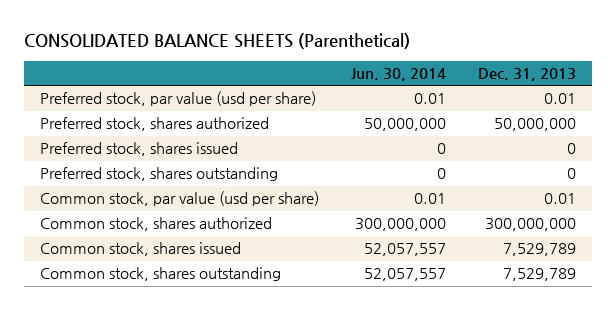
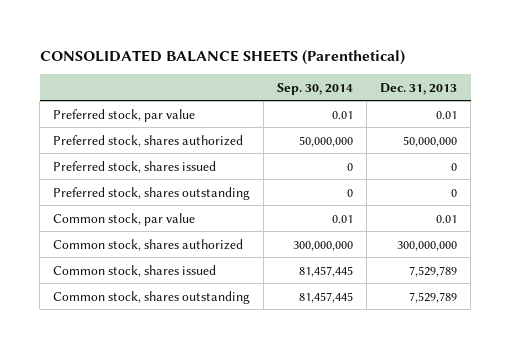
[350,68,446,82] Jun. 30, 2014 -> none
none -> [277,82,354,95] Sep. 30, 2014
[39,91,316,107] Preferred stock, par value (usd per share) -> [53,108,196,122] Preferred stock, par value
[39,191,319,207] Common stock, par value (usd per share) -> [53,212,196,226] Common stock, par value

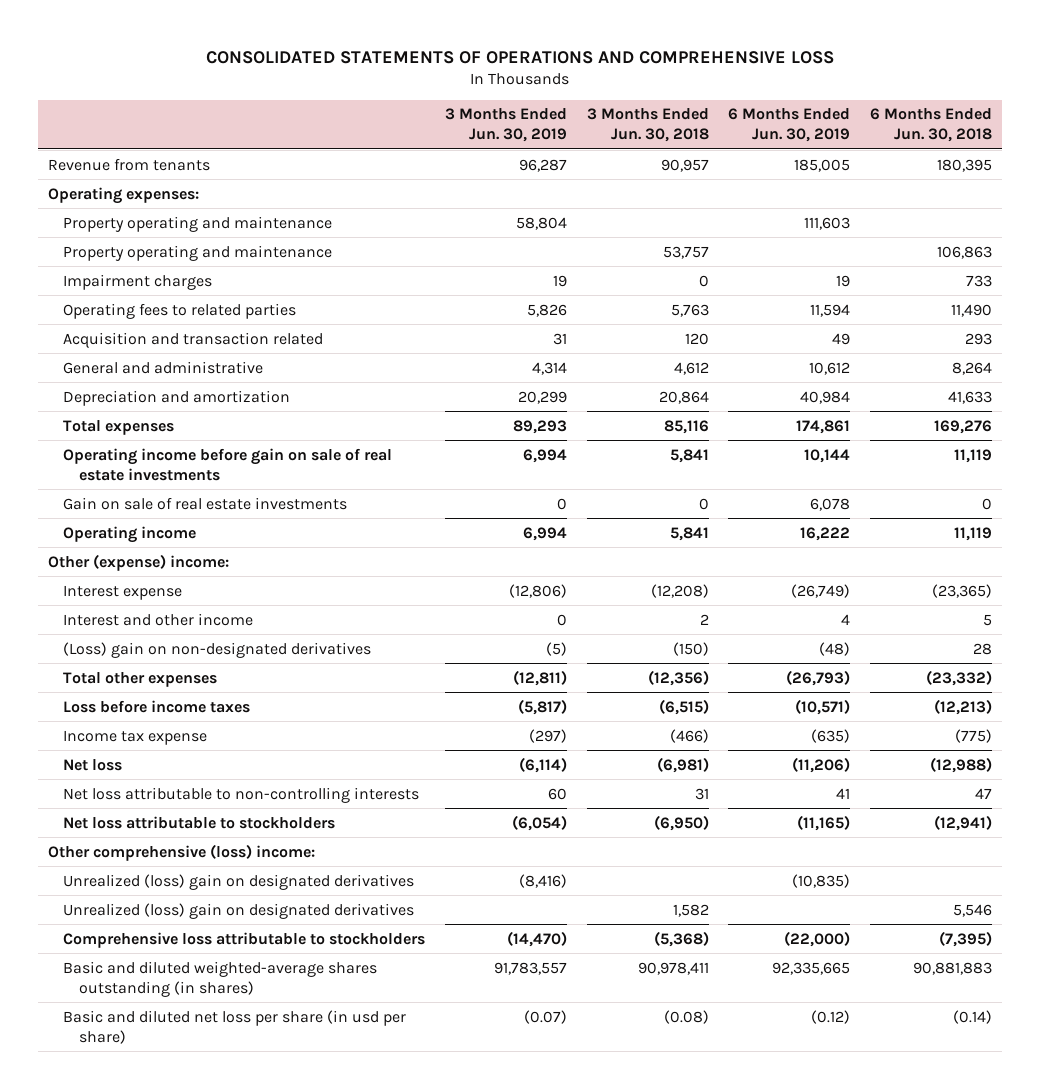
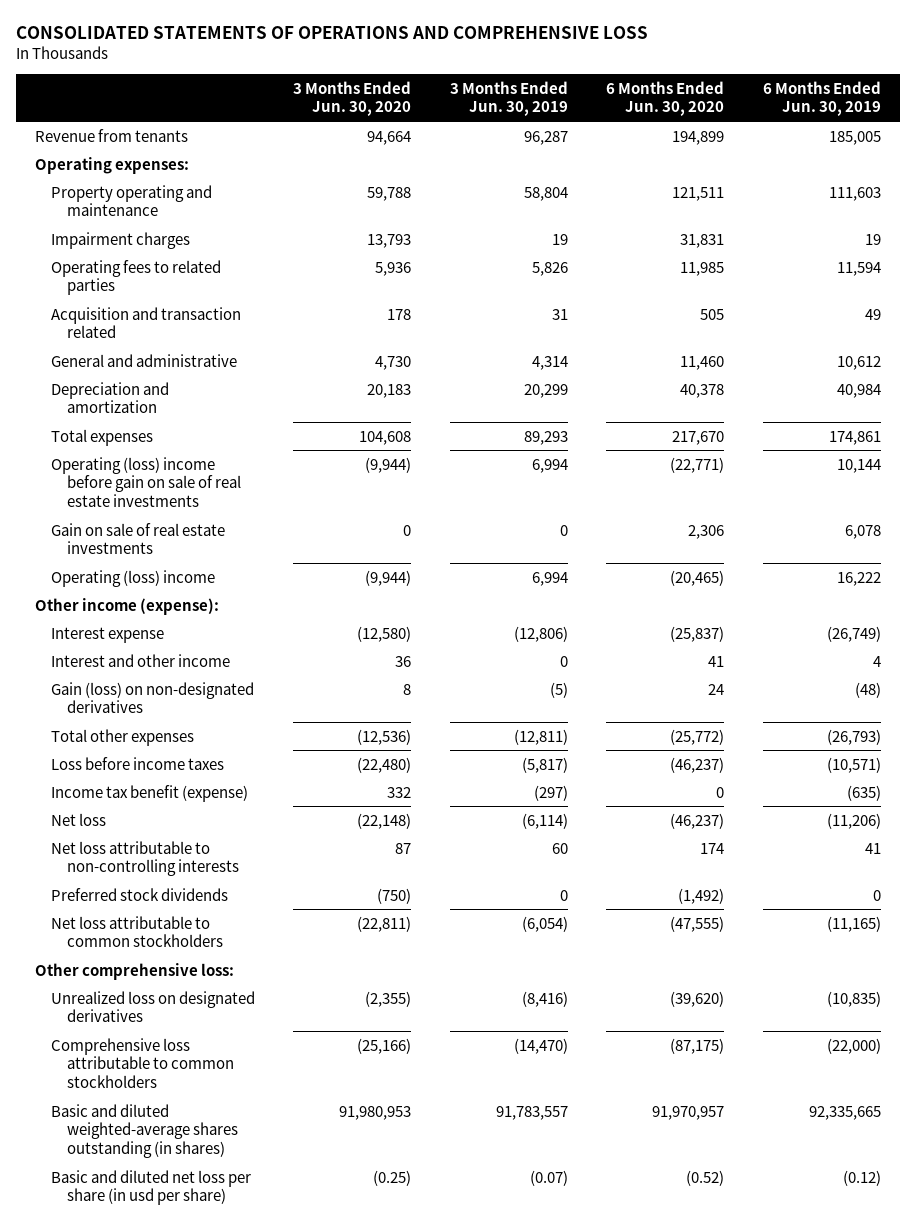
[586,108,709,143] 3 Months Ended Jun. 30, 2018 -> none
[870,108,993,143] 6 Months Ended Jun. 30, 2018 -> none
none -> [293,80,412,117] 3 Months Ended Jun. 30, 2020
none -> [606,80,725,117] 6 Months Ended Jun. 30, 2020
[63,244,333,261] Property operating and maintenance -> none
[63,447,393,481] Operating income before gain on sale of real estate investments -> [50,456,242,508] Operating (loss) income before gain on sale of real estate investments
[63,525,197,543] Operating income -> [50,569,215,587] Operating (loss) income
[47,553,229,571] Other (expense) income: -> [34,597,219,615] Other income (expense):
[63,641,372,658] (Loss) gain on non-designated derivatives -> [50,681,254,714] Gain (loss) on non-designated derivatives
[63,729,208,745] Income tax expense -> [50,784,248,802] Income tax benefit (expense)
[63,902,415,919] Unrealized (loss) gain on designated derivatives -> none
none -> [50,887,228,901] Preferred stock dividends
[63,815,336,829] Net loss attributable to stockholders -> [50,915,224,948] Net loss attributable to common stockholders
[47,843,315,861] Other comprehensive (loss) income: -> [34,962,234,980] Other comprehensive loss:
[63,873,415,890] Unrealized (loss) gain on designated derivatives -> [50,990,255,1023] Unrealized loss on designated derivatives
[63,931,426,948] Comprehensive loss attributable to stockholders -> [50,1037,235,1089] Comprehensive loss attributable to common stockholders

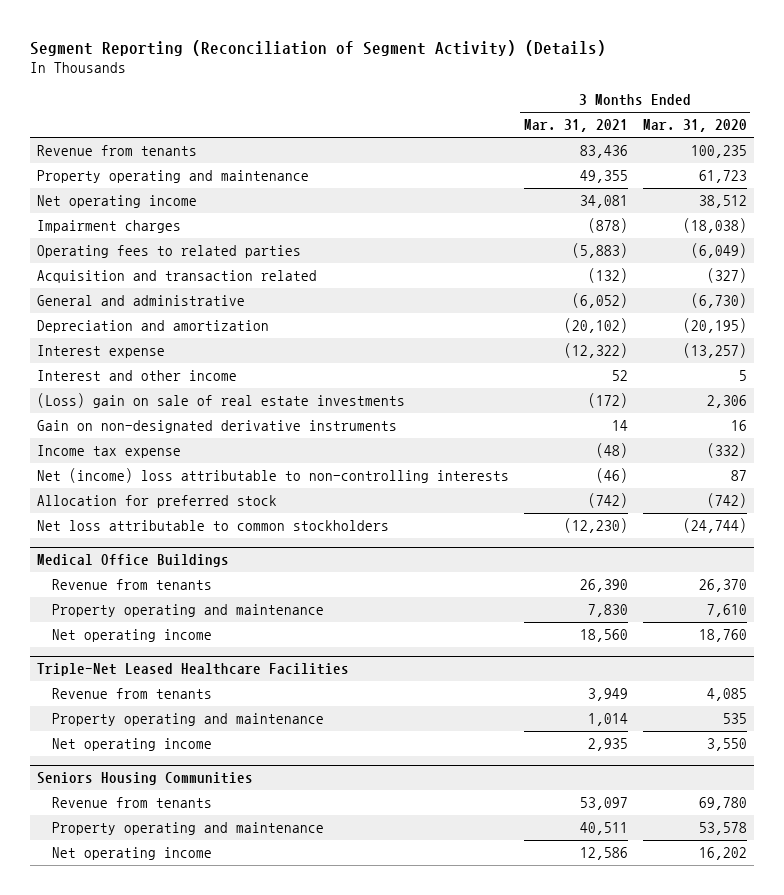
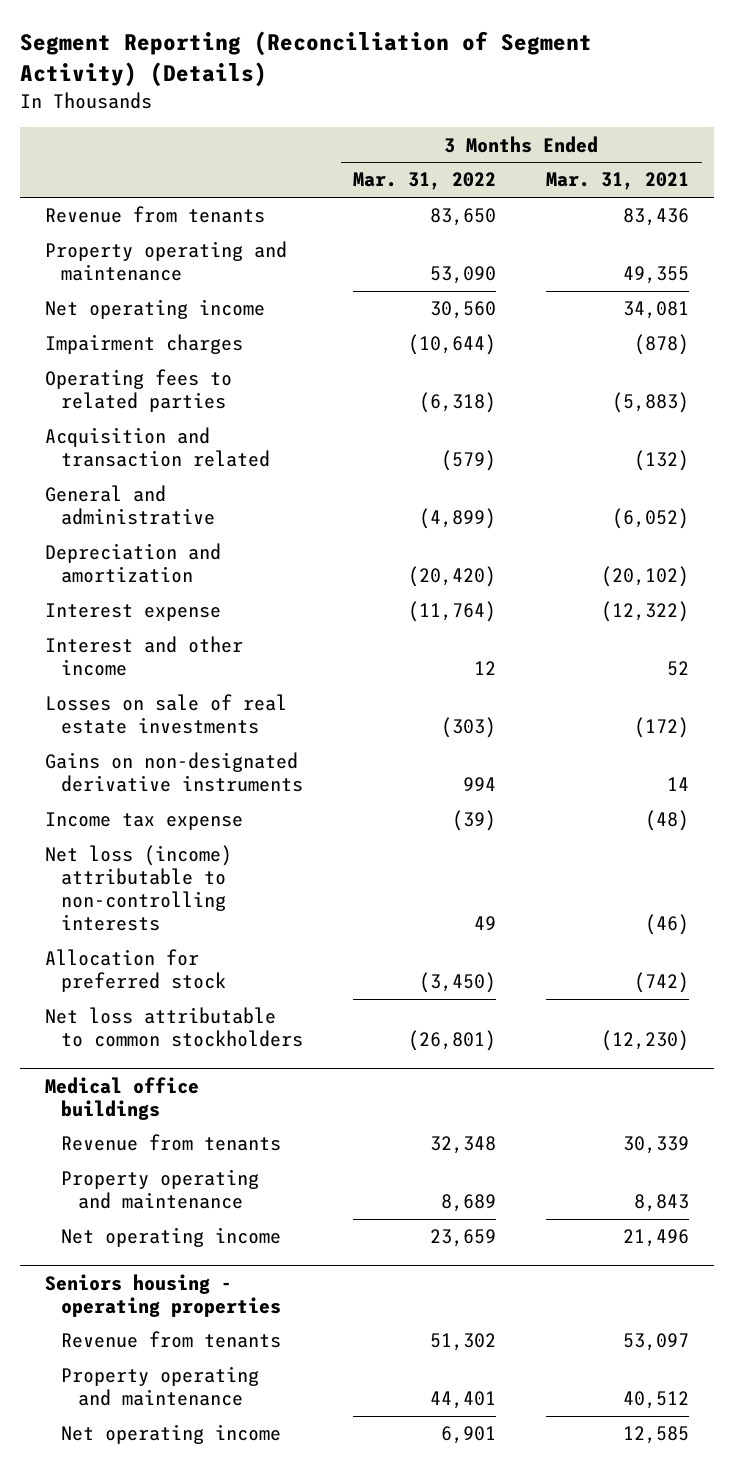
[642,119,747,133] Mar. 31, 2020 -> none
none -> [353,172,497,191] Mar. 31, 2022
[37,393,406,409] (Loss) gain on sale of real estate investments -> [44,694,287,735] Losses on sale of real estate investments
[37,420,398,434] Gain on non-designated derivative instruments -> [44,752,304,793] Gains on non-designated derivative instruments
[37,468,510,484] Net (income) loss attributable to non-controlling interests -> [44,845,232,932] Net loss (income) attributable to non-controlling interests
[37,663,350,677] Triple-Net Leased Healthcare Facilities -> none
[51,688,212,700] Revenue from tenants -> none
[51,713,324,727] Property operating and maintenance -> none
[51,738,212,752] Net operating income -> none
[37,554,230,568] Medical Office Buildings -> [44,1076,199,1120] Medical office buildings
[580,579,629,593] 26,390 -> [623,1136,690,1155] 30,339
[588,604,629,618] 7,830 -> [634,1194,690,1213] 8,843
[580,629,629,643] 18,560 -> [623,1229,690,1248] 21,496
[37,772,254,786] Seniors Housing Communities -> [44,1273,282,1317] Seniors housing - operating properties
[580,822,629,836] 40,511 -> [623,1391,690,1410] 40,512
[580,847,629,861] 12,586 -> [623,1426,690,1445] 12,585

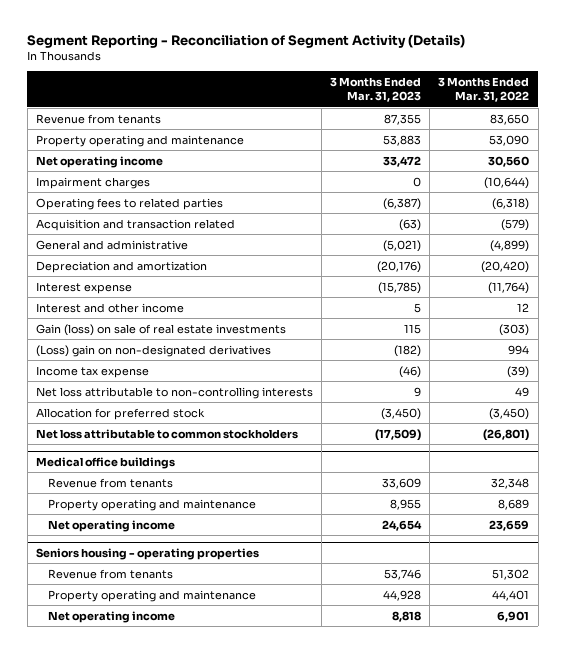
[19,31,592,87] Segment Reporting (Reconciliation of Segment Activity) (Details) -> [27,33,466,48] Segment Reporting - Reconciliation of Segment Activity (Details)
[546,172,690,191] Mar. 31, 2021 -> none
none -> [330,76,422,103] 3 Months Ended Mar. 31, 2023
[44,694,287,735] Losses on sale of real estate investments -> [35,323,286,336] Gain (loss) on sale of real estate investments
[44,752,304,793] Gains on non-designated derivative instruments -> [35,344,271,357] (Loss) gain on non-designated derivatives
[44,845,232,932] Net loss (income) attributable to non-controlling interests -> [35,386,313,399] Net loss attributable to non-controlling interests

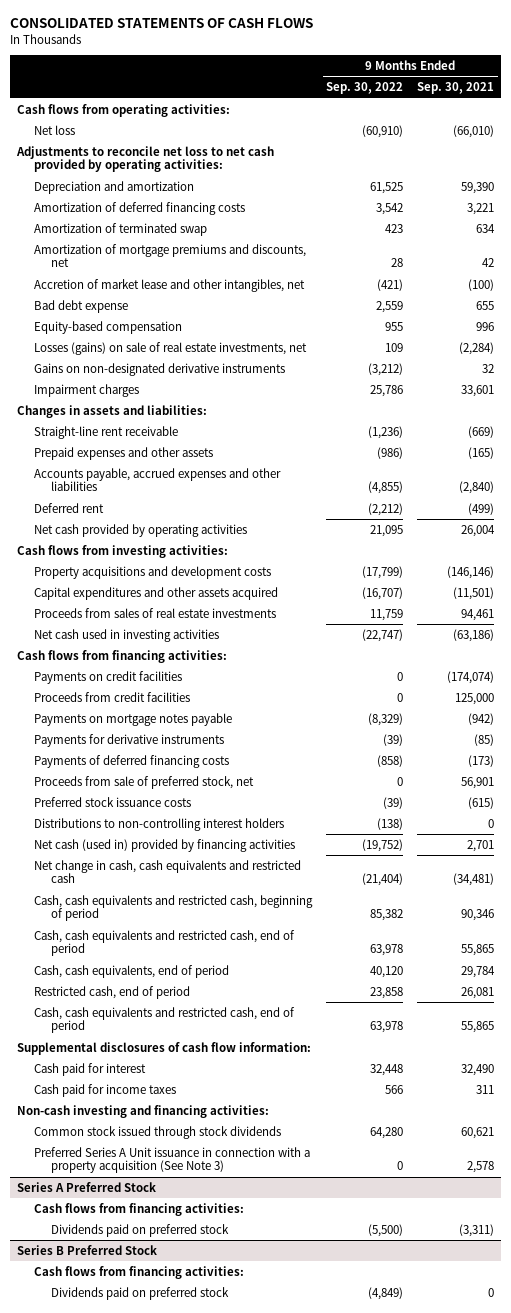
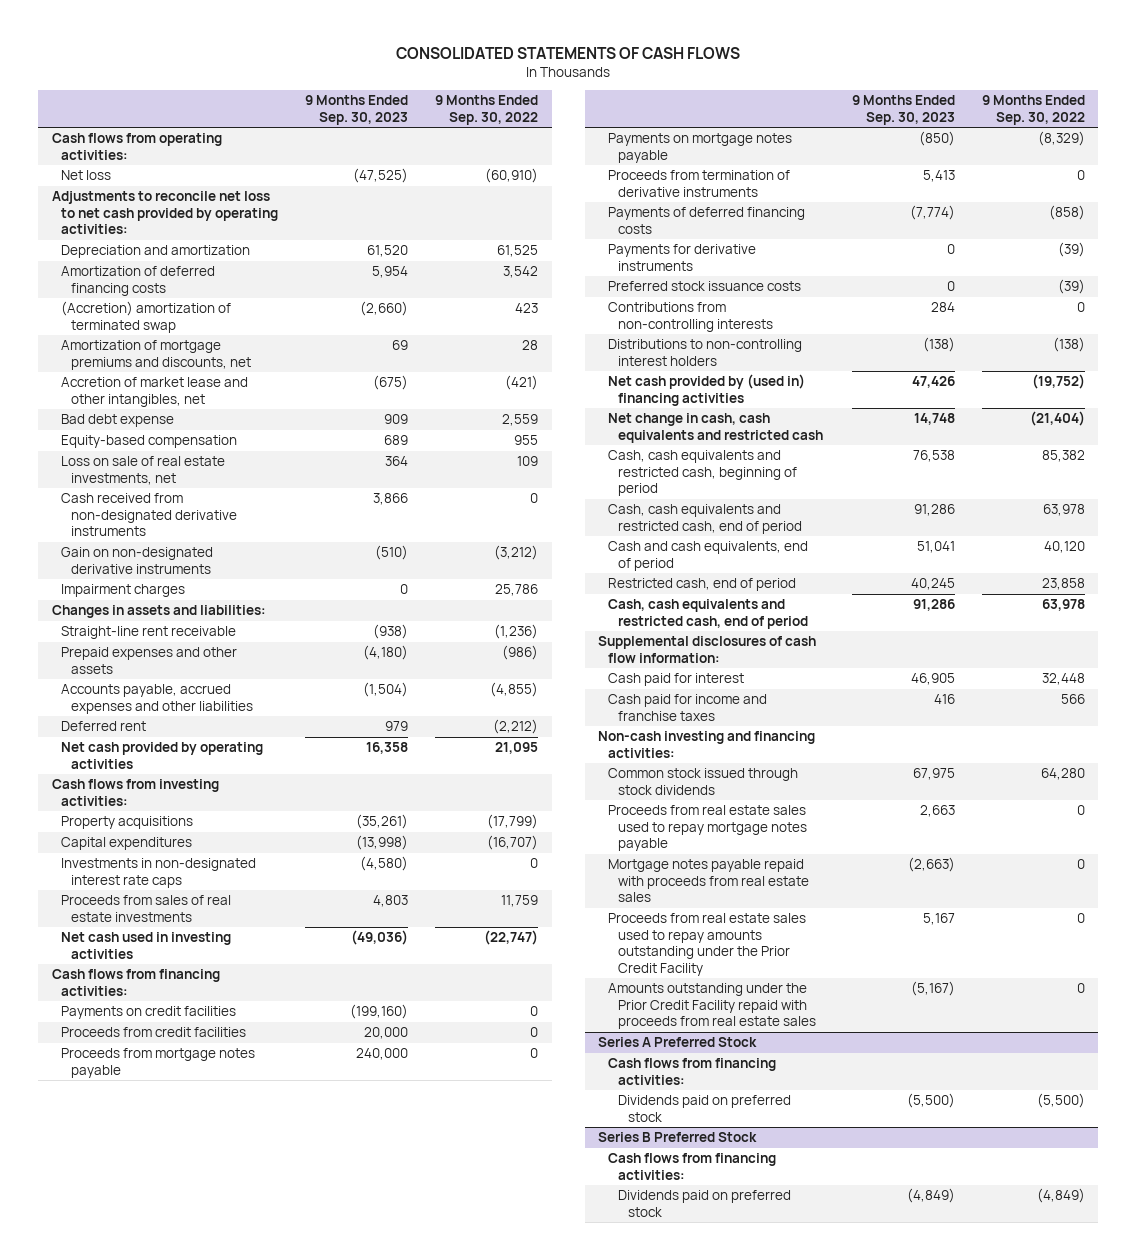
[417,82,495,95] Sep. 30, 2021 -> none
none -> [305,95,409,125] 9 Months Ended Sep. 30, 2023
[34,222,208,236] Amortization of terminated swap -> [61,301,232,333] (Accretion) amortization of terminated swap
[34,341,308,355] Losses (gains) on sale of real estate investments, net -> [61,456,226,485] Loss on sale of real estate investments, net
none -> [61,493,238,537] Cash received from non-designated derivative instruments
[34,362,286,376] Gains on non-designated derivative instruments -> [61,547,214,574] Gain on non-designated derivative instruments
[34,565,272,579] Property acquisitions and development costs -> [61,816,194,830] Property acquisitions
[34,586,279,600] Capital expenditures and other assets acquired -> [61,837,193,851] Capital expenditures
none -> [61,858,257,888] Investments in non-designated interest rate caps
none -> [61,1048,256,1078] Proceeds from mortgage notes payable
none -> [608,170,791,197] Proceeds from termination of derivative instruments
[34,775,255,789] Proceeds from sale of preferred stock, net -> none
[34,733,225,747] Payments for derivative instruments -> [608,244,757,271] Payments for derivative instruments
none -> [608,302,774,332] Contributions from non-controlling interests
[34,838,296,852] Net cash (used in) provided by financing activities -> [608,374,806,406] Net cash provided by (used in) financing activities
[34,964,230,978] Cash, cash equivalents, end of period -> [608,541,809,571] Cash and cash equivalents, end of period
[34,1083,177,1097] Cash paid for income taxes -> [608,694,768,721] Cash paid for income and franchise taxes
[34,1146,311,1174] Preferred Series A Unit issuance in connection with a property acquisition (See Note 3) -> none
none -> [608,805,808,852] Proceeds from real estate sales used to repay mortgage notes payable
none -> [608,859,810,903] Mortgage notes payable repaid with proceeds from real estate sales
none -> [608,913,807,976] Proceeds from real estate sales used to repay amounts outstanding under the Prior Credit Facility
none -> [608,983,817,1030] Amounts outstanding under the Prior Credit Facility repaid with proceeds from real estate sales

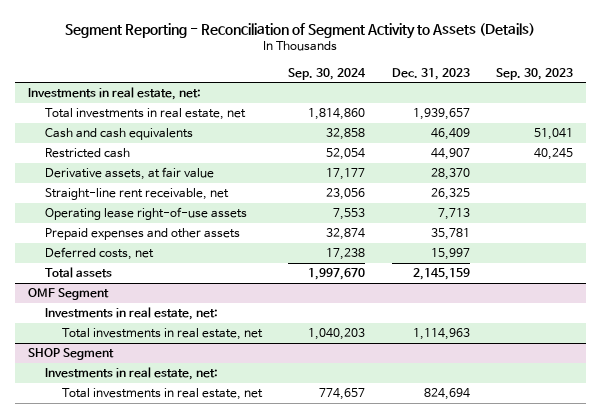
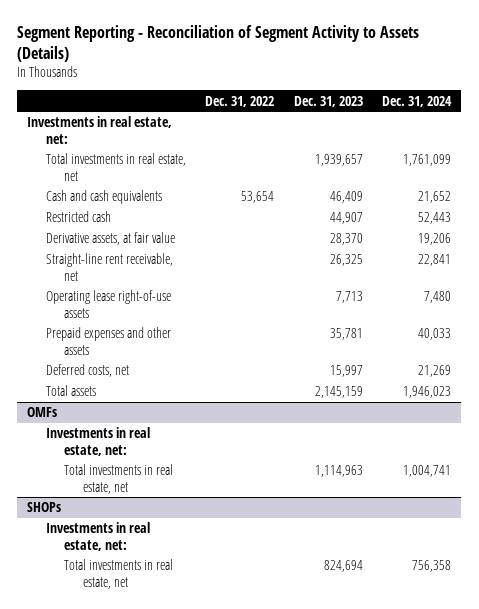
[288,67,367,80] Sep. 30, 2024 -> none
[495,67,573,80] Sep. 30, 2023 -> none
none -> [205,95,275,107] Dec. 31, 2022
none -> [382,95,453,107] Dec. 31, 2024
[27,288,109,301] OMF Segment -> [27,407,58,418] OMFs
[27,348,114,361] SHOP Segment -> [27,502,62,513] SHOPs

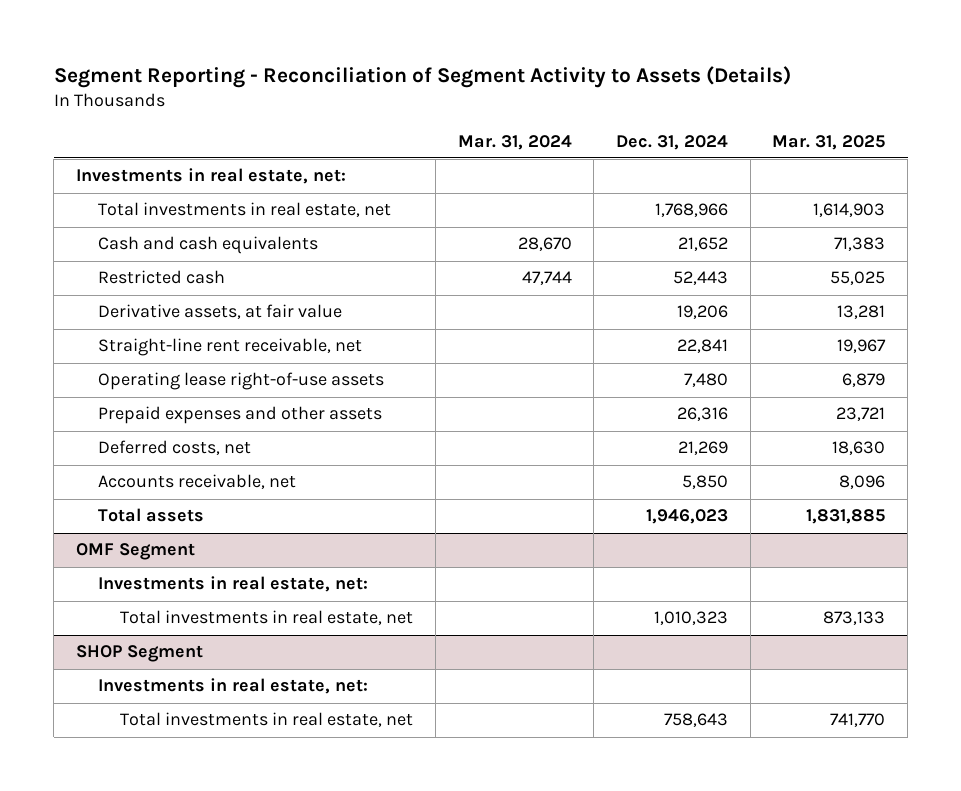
[205,95,275,107] Dec. 31, 2022 -> none
[293,95,363,107] Dec. 31, 2023 -> none
none -> [457,134,572,150] Mar. 31, 2024
none -> [772,134,886,150] Mar. 31, 2025
[403,154,452,167] 1,761,099 -> [655,203,729,218] 1,768,966
[418,328,452,341] 40,033 -> [677,407,729,422] 26,316
none -> [98,474,297,490] Accounts receivable, net
[27,407,58,418] OMFs -> [75,543,195,561] OMF Segment
[403,465,452,478] 1,004,741 -> [654,611,729,626] 1,010,323
[27,502,62,513] SHOPs -> [75,645,203,663] SHOP Segment
[412,560,452,573] 756,358 -> [664,713,729,728] 758,643

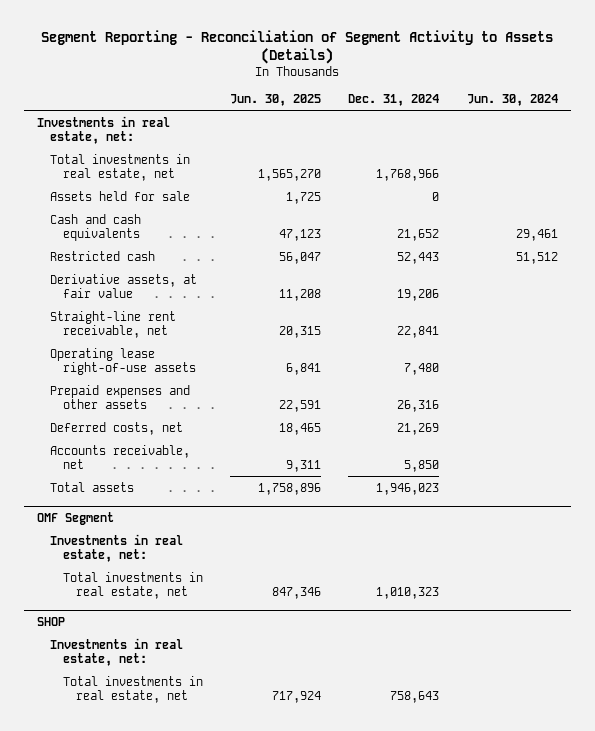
[457,134,572,150] Mar. 31, 2024 -> none
[772,134,886,150] Mar. 31, 2025 -> none
none -> [230,94,322,107] Jun. 30, 2025
none -> [466,94,558,107] Jun. 30, 2024
none -> [50,190,191,201] Assets held for sale
[75,645,203,663] SHOP Segment -> [37,616,66,626] SHOP

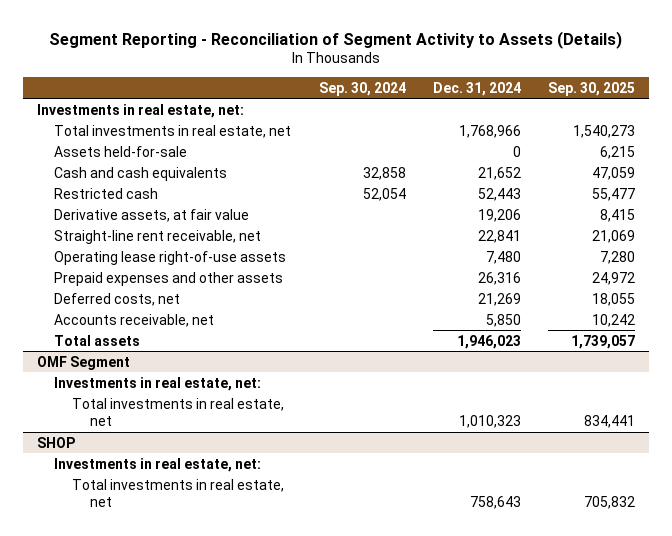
[230,94,322,107] Jun. 30, 2025 -> none
[466,94,558,107] Jun. 30, 2024 -> none
none -> [318,81,406,96] Sep. 30, 2024
none -> [548,81,636,96] Sep. 30, 2025
[50,190,191,201] Assets held for sale -> [54,145,188,157] Assets held-for-sale

